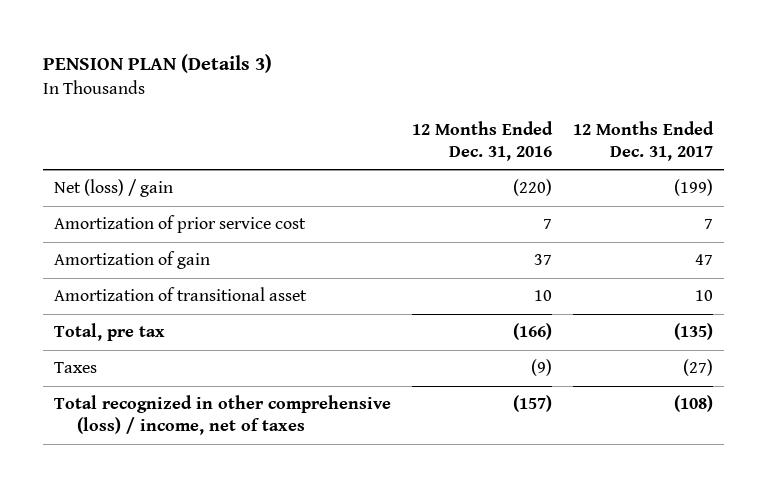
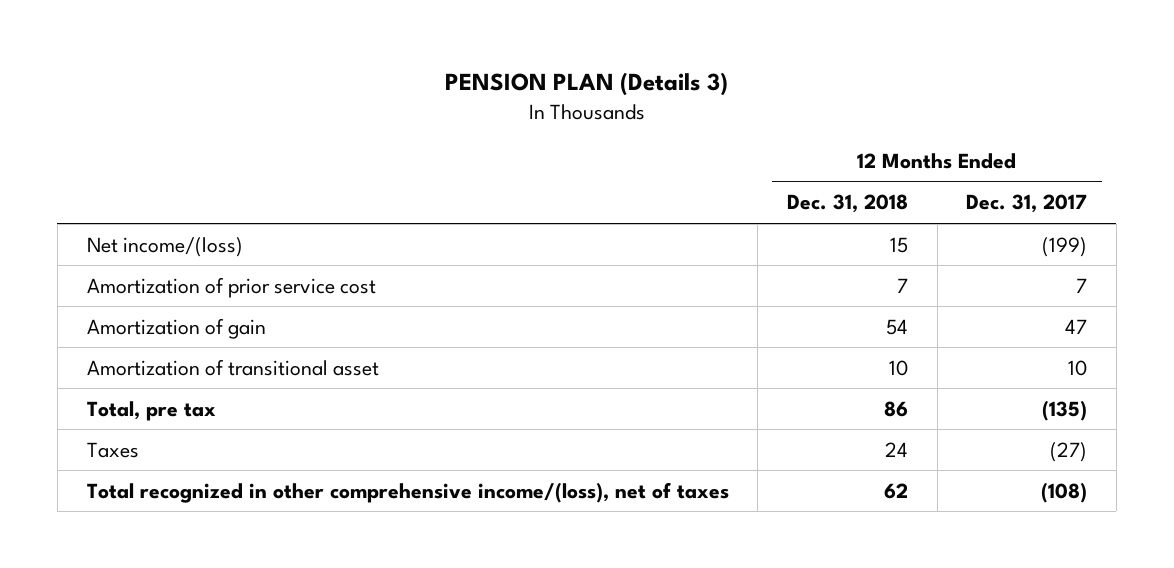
[411,120,553,161] 12 Months Ended Dec. 31, 2016 -> none
none -> [786,194,908,214] Dec. 31, 2018
[53,179,173,198] Net (loss) / gain -> [86,236,243,257] Net income/(loss)
[53,395,391,436] Total recognized in other comprehensive (loss) / income, net of taxes -> [86,481,729,503] Total recognized in other comprehensive income/(loss), net of taxes

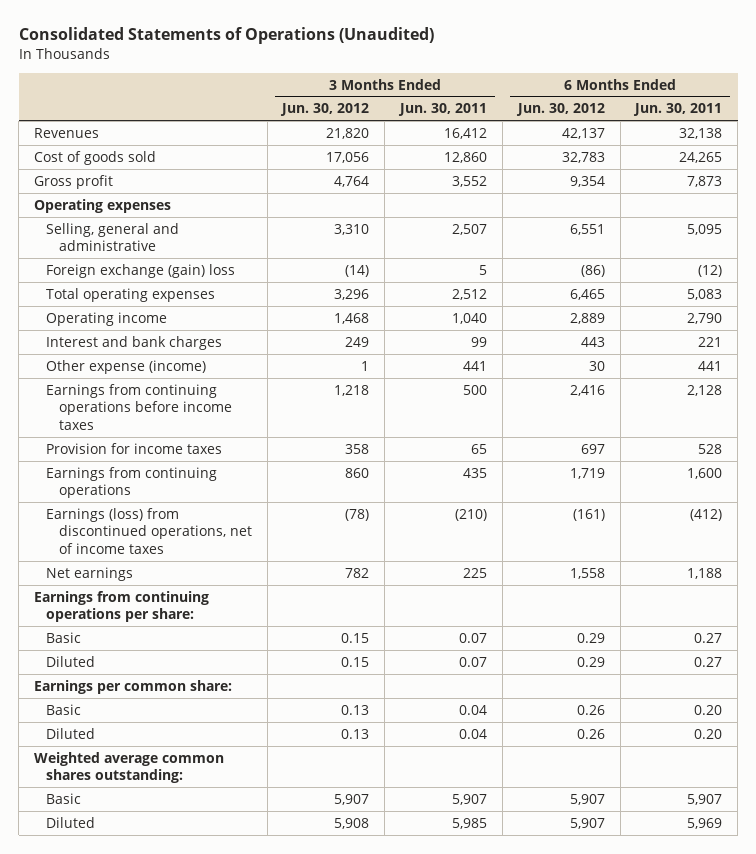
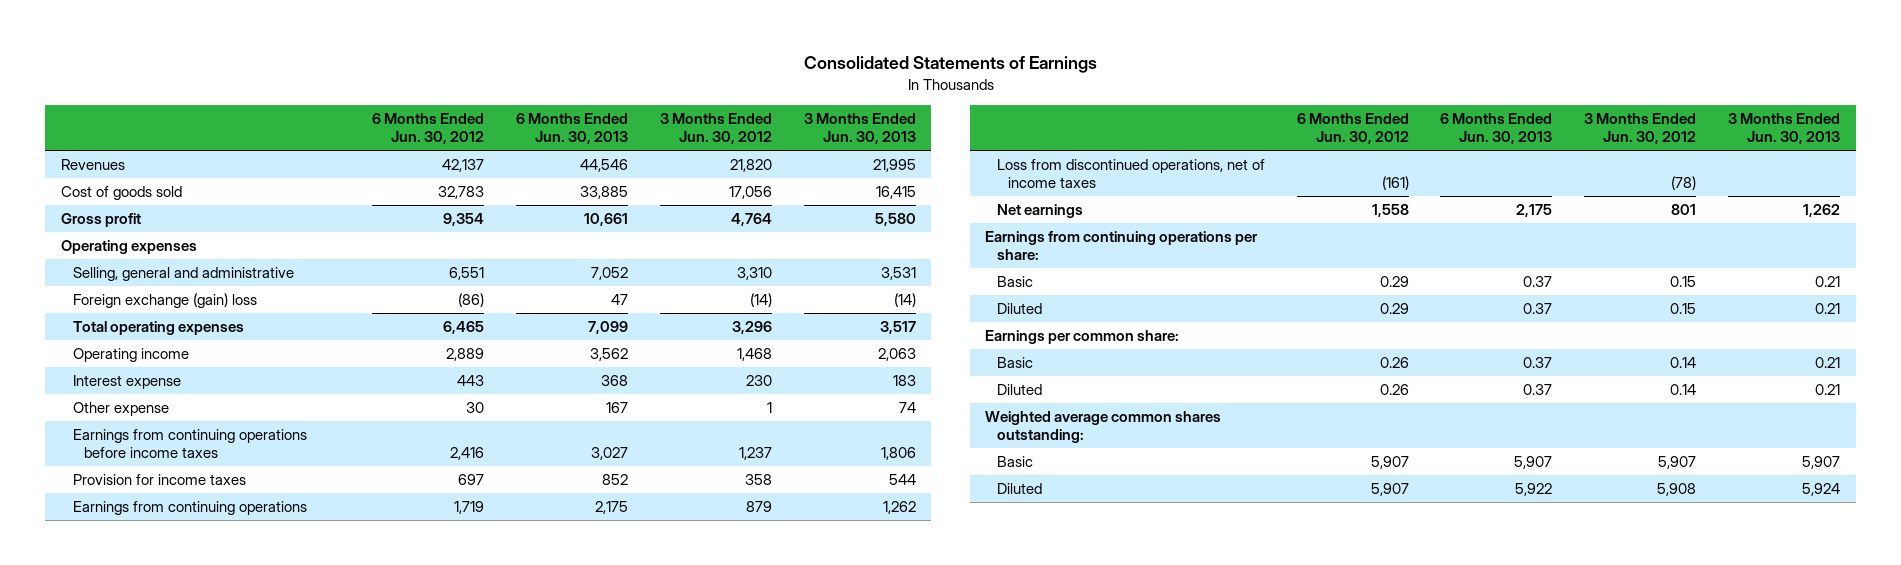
[18,27,434,45] Consolidated Statements of Operations (Unaudited) -> [803,56,1097,74] Consolidated Statements of Earnings
[398,103,488,117] Jun. 30, 2011 -> none
[633,103,723,117] Jun. 30, 2011 -> none
none -> [516,112,629,145] 6 Months Ended Jun. 30, 2013
none -> [803,112,916,145] 3 Months Ended Jun. 30, 2013
[46,335,223,350] Interest and bank charges -> [72,375,181,390] Interest expense
[345,336,370,347] 249 -> [745,375,772,387] 230
[46,359,207,374] Other expense (income) -> [72,402,169,417] Other expense
[334,384,370,396] 1,218 -> [738,447,772,461] 1,237
[345,467,370,478] 860 -> [745,501,772,513] 879
[46,507,252,555] Earnings (loss) from discontinued operations, net of income taxes -> [996,159,1265,189] Loss from discontinued operations, net of income taxes
[345,567,370,578] 782 -> [1671,204,1697,216] 801
[341,704,370,715] 0.13 -> [1670,357,1697,369] 0.14
[341,728,370,739] 0.13 -> [1670,384,1697,396] 0.14

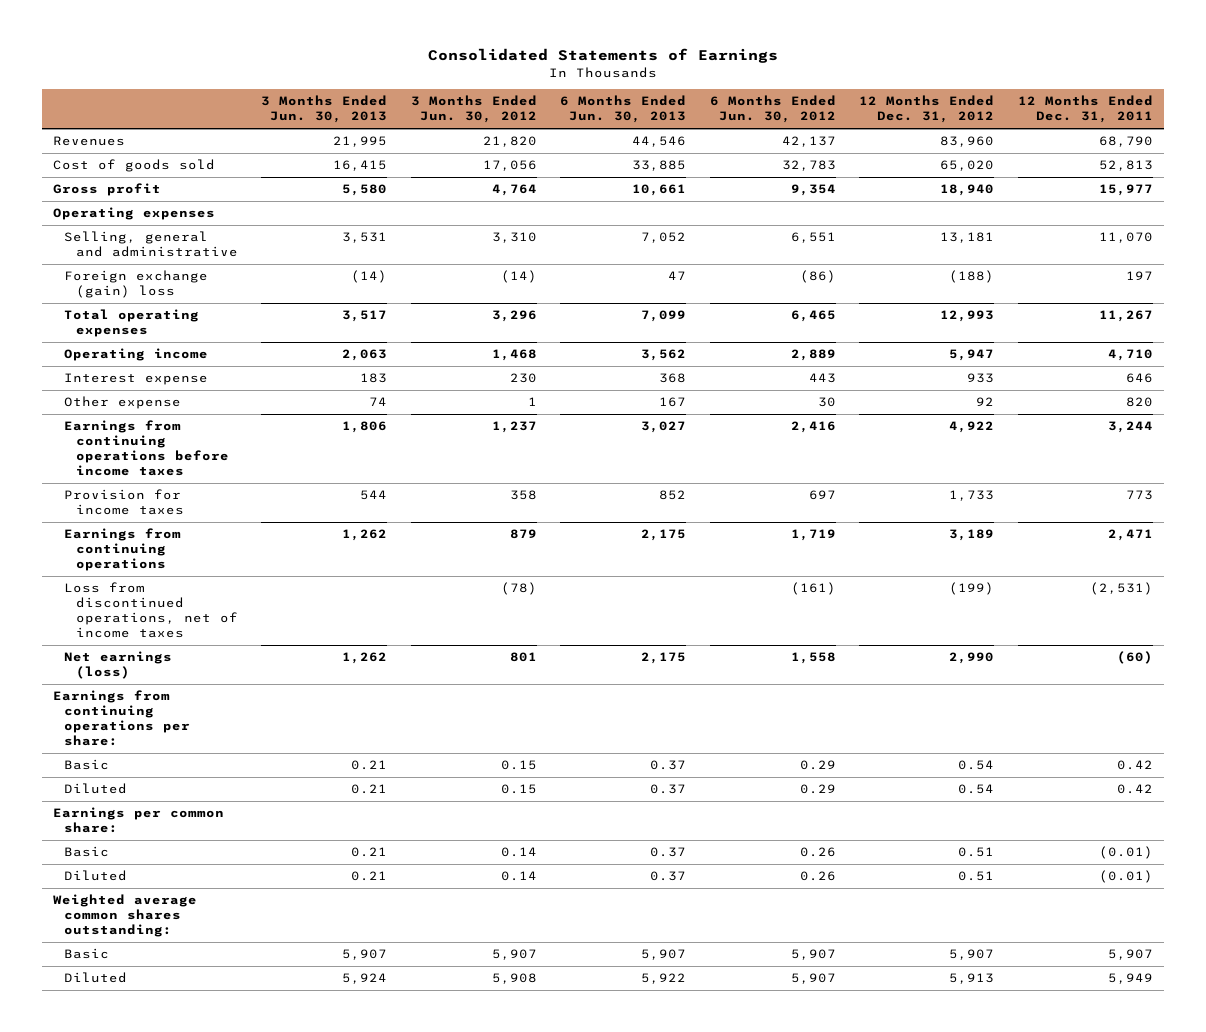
none -> [859,95,995,124] 12 Months Ended Dec. 31, 2012
none -> [1017,95,1153,124] 12 Months Ended Dec. 31, 2011
[996,204,1083,219] Net earnings -> [64,651,173,680] Net earnings (loss)

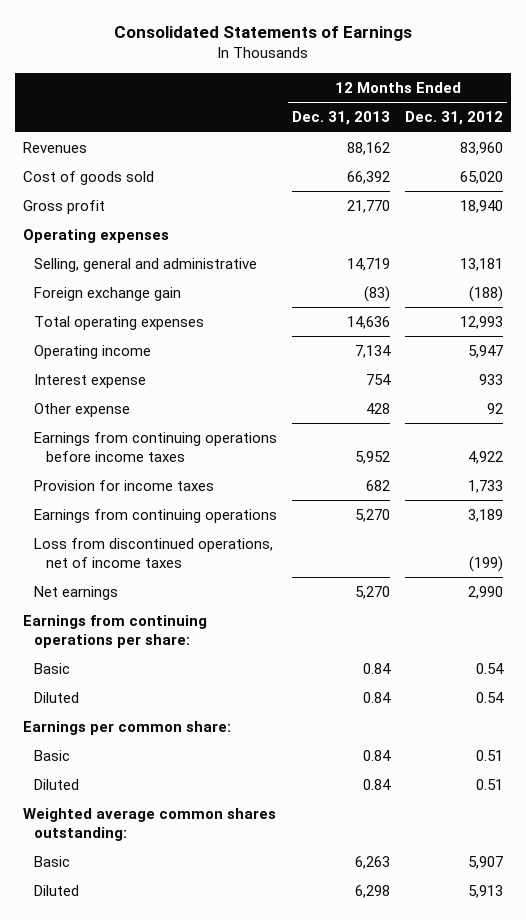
[261,95,388,124] 3 Months Ended Jun. 30, 2013 -> none
[410,95,537,124] 3 Months Ended Jun. 30, 2012 -> none
[560,95,687,124] 6 Months Ended Jun. 30, 2013 -> none
[709,95,836,124] 6 Months Ended Jun. 30, 2012 -> none
[1017,95,1153,124] 12 Months Ended Dec. 31, 2011 -> none
none -> [292,111,391,126] Dec. 31, 2013
[64,270,209,299] Foreign exchange (gain) loss -> [34,286,182,301] Foreign exchange gain
[64,651,173,680] Net earnings (loss) -> [34,585,119,600] Net earnings

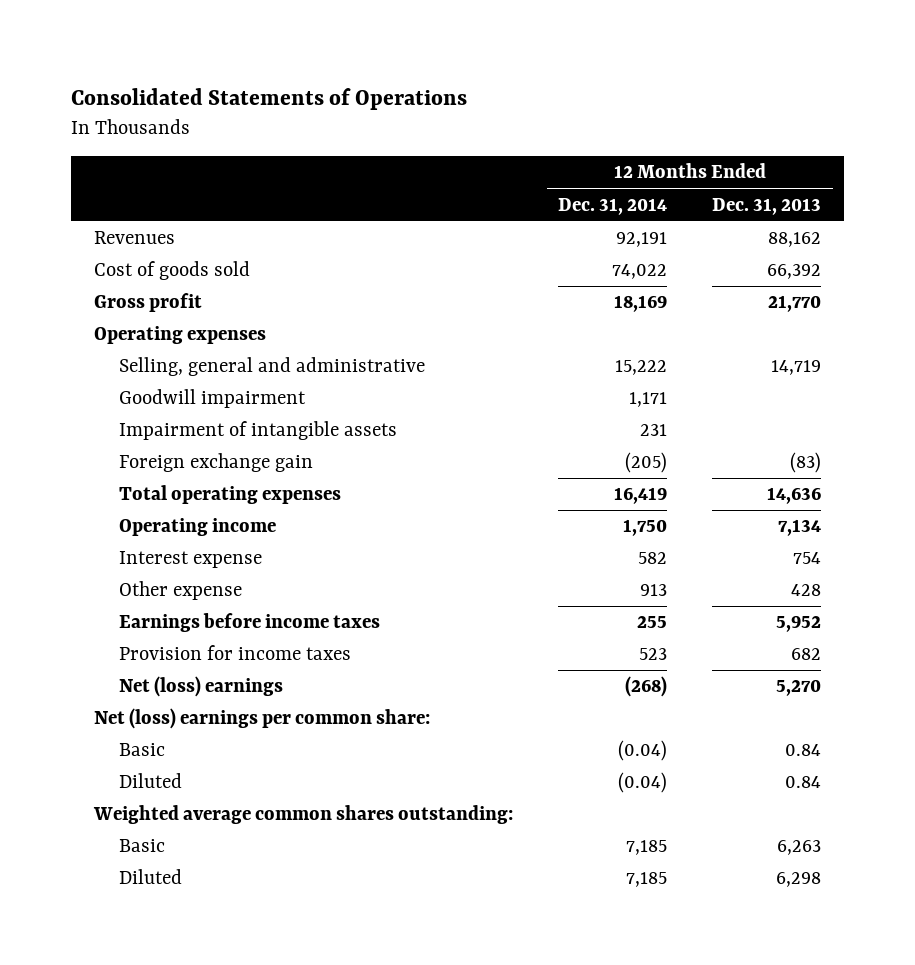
[113,26,412,42] Consolidated Statements of Earnings -> [70,87,467,110] Consolidated Statements of Operations
[405,111,504,126] Dec. 31, 2012 -> none
none -> [557,197,667,215] Dec. 31, 2014
none -> [119,389,307,409] Goodwill impairment
none -> [119,421,398,441] Impairment of intangible assets
[34,431,278,462] Earnings from continuing operations before income taxes -> [119,613,381,633] Earnings before income taxes
[34,508,278,523] Earnings from continuing operations -> none
[34,537,274,568] Loss from discontinued operations, net of income taxes -> none
[22,614,207,648] Earnings from continuing operations per share: -> none
[34,662,71,674] Basic -> none
[34,691,80,703] Diluted -> none
[34,585,119,600] Net earnings -> [119,676,284,698] Net (loss) earnings
[22,720,231,735] Earnings per common share: -> [93,708,430,730] Net (loss) earnings per common share:

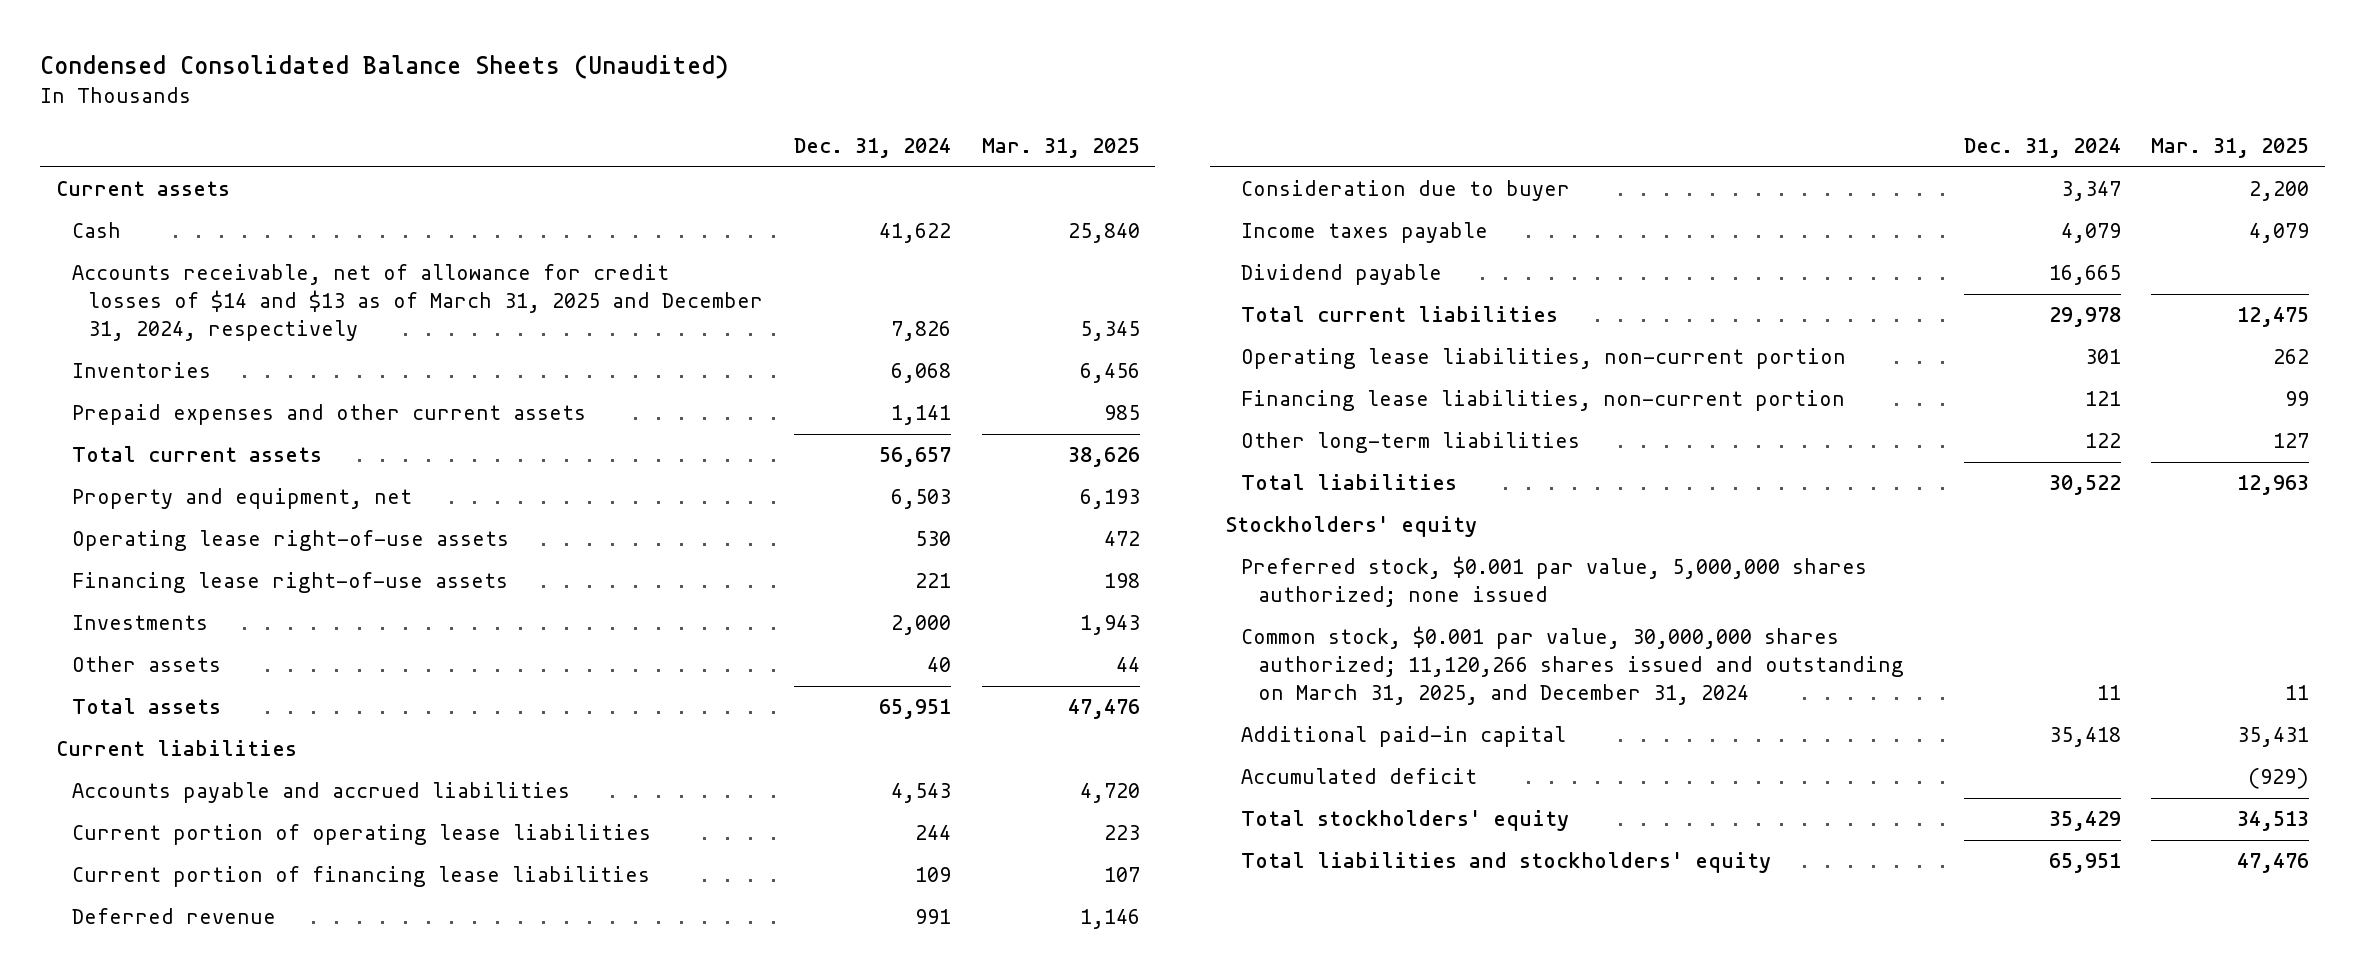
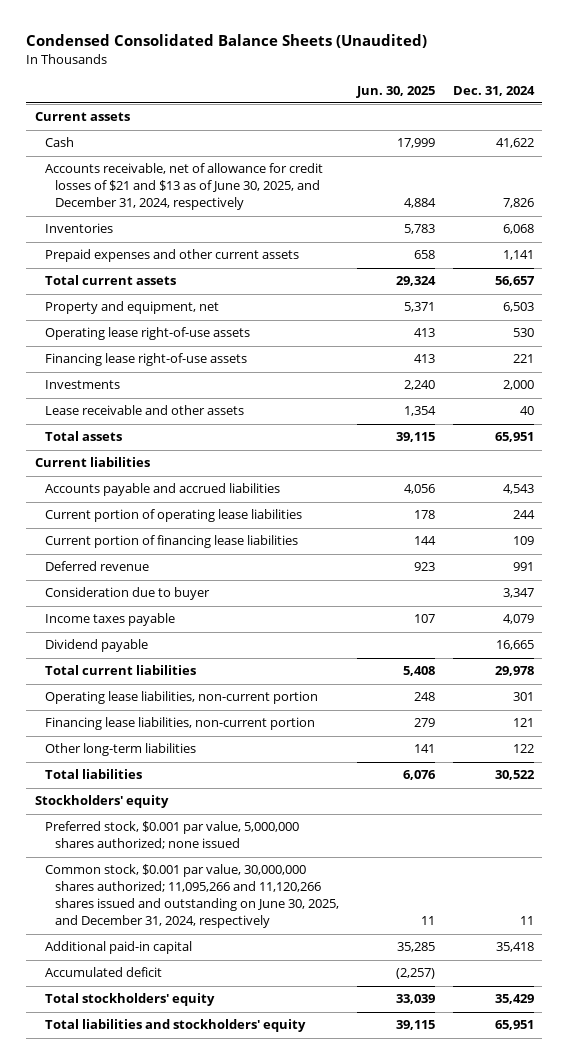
[981,138,1140,159] Mar. 31, 2025 -> none
none -> [355,85,435,98] Jun. 30, 2025
[72,264,764,342] Accounts receivable, net of allowance for credit losses of $14 and $13 as of March 31, 2025 and December 31, 2024, respectively -> [44,163,323,211] Accounts receivable, net of allowance for credit losses of $21 and $13 as of June 30, 2025, and December 31, 2024, respectively
[72,656,222,673] Other assets -> none
none -> [44,405,244,416] Lease receivable and other assets
[1241,626,1904,706] Common stock, $0.001 par value, 30,000,000 shares authorized; 11,120,266 shares issued and outstanding on March 31, 2025, and December 31, 2024 -> [44,864,340,929] Common stock, $0.001 par value, 30,000,000 shares authorized; 11,095,266 and 11,120,266 shares issued and outstanding on June 30, 2025, and December 31, 2024, respectively

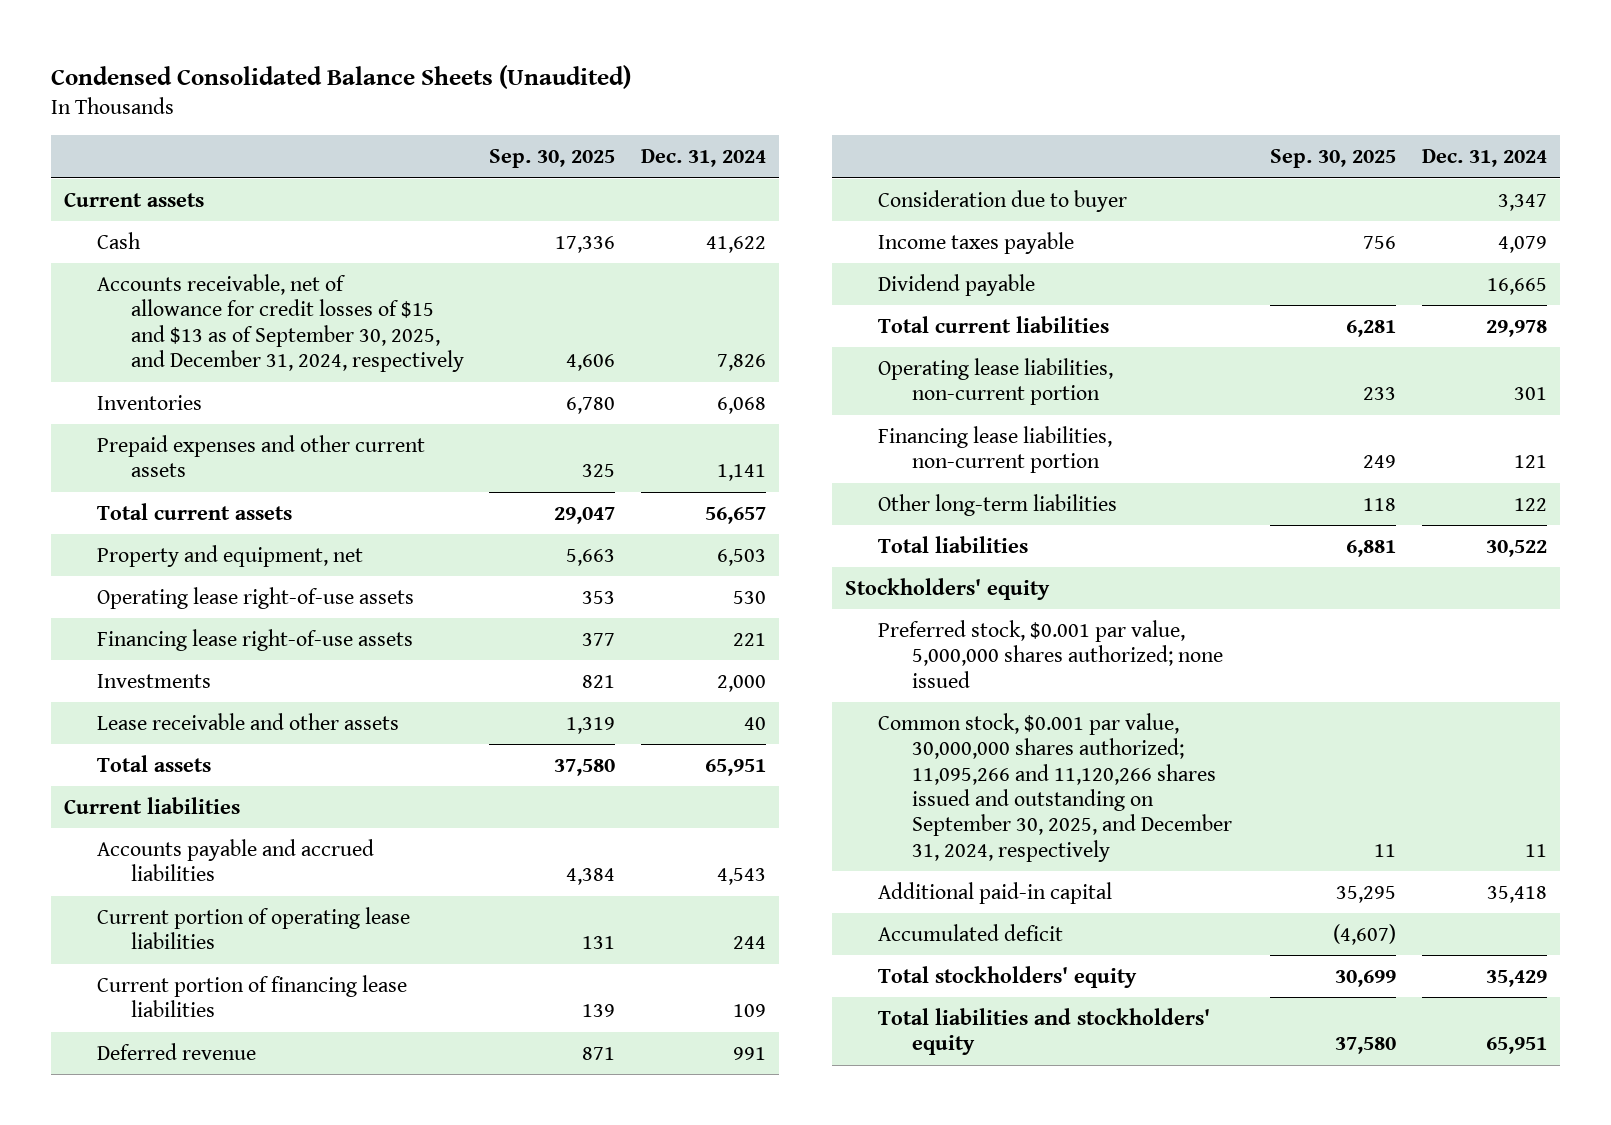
[355,85,435,98] Jun. 30, 2025 -> none
none -> [489,149,616,169] Sep. 30, 2025
[44,163,323,211] Accounts receivable, net of allowance for credit losses of $21 and $13 as of June 30, 2025, and December 31, 2024, respectively -> [97,273,464,373] Accounts receivable, net of allowance for credit losses of $15 and $13 as of September 30, 2025, and December 31, 2024, respectively
[44,864,340,929] Common stock, $0.001 par value, 30,000,000 shares authorized; 11,095,266 and 11,120,266 shares issued and outstanding on June 30, 2025, and December 31, 2024, respectively -> [878,712,1232,862] Common stock, $0.001 par value, 30,000,000 shares authorized; 11,095,266 and 11,120,266 shares issued and outstanding on September 30, 2025, and December 31, 2024, respectively

